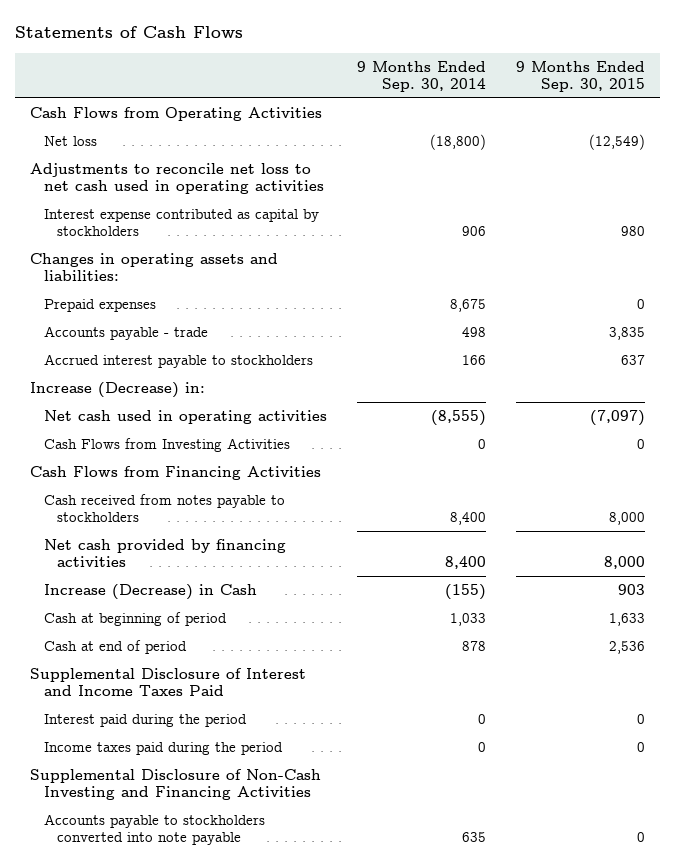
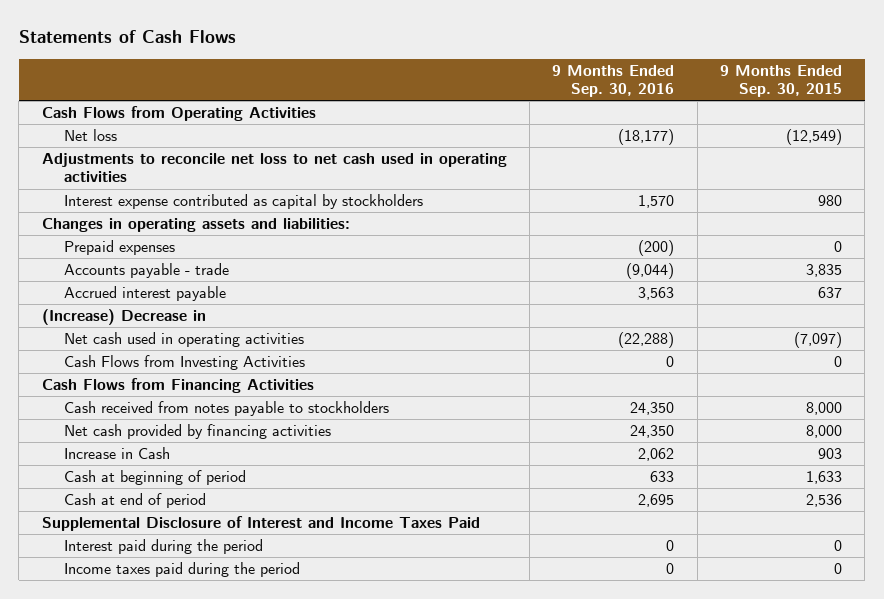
[356,60,486,93] 9 Months Ended Sep. 30, 2014 -> none
none -> [552,64,675,98] 9 Months Ended Sep. 30, 2016
[43,353,313,368] Accrued interest payable to stockholders -> [63,286,226,302] Accrued interest payable
[30,381,206,398] Increase (Decrease) in: -> [41,309,206,326] (Increase) Decrease in
[43,583,257,600] Increase (Decrease) in Cash -> [63,447,170,460] Increase in Cash
[30,768,322,801] Supplemental Disclosure of Non-Cash Investing and Financing Activities -> none
[43,813,265,846] Accounts payable to stockholders converted into note payable -> none

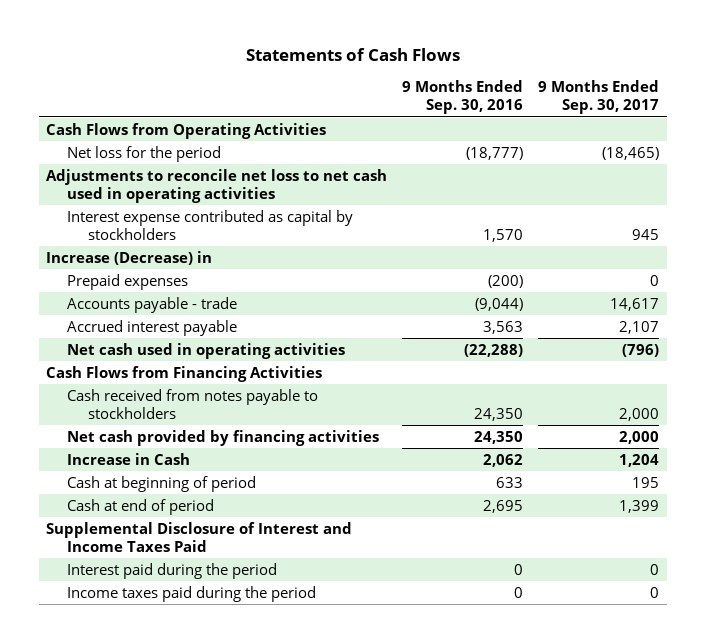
[719,64,842,98] 9 Months Ended Sep. 30, 2015 -> none
none -> [538,80,660,115] 9 Months Ended Sep. 30, 2017
[63,129,117,142] Net loss -> [67,145,222,162] Net loss for the period
[618,129,675,146] (18,177) -> [466,146,524,160] (18,777)
[41,218,350,233] Changes in operating assets and liabilities: -> [46,250,213,265] Increase (Decrease) in
[41,309,206,326] (Increase) Decrease in -> none
[63,355,305,371] Cash Flows from Investing Activities -> none

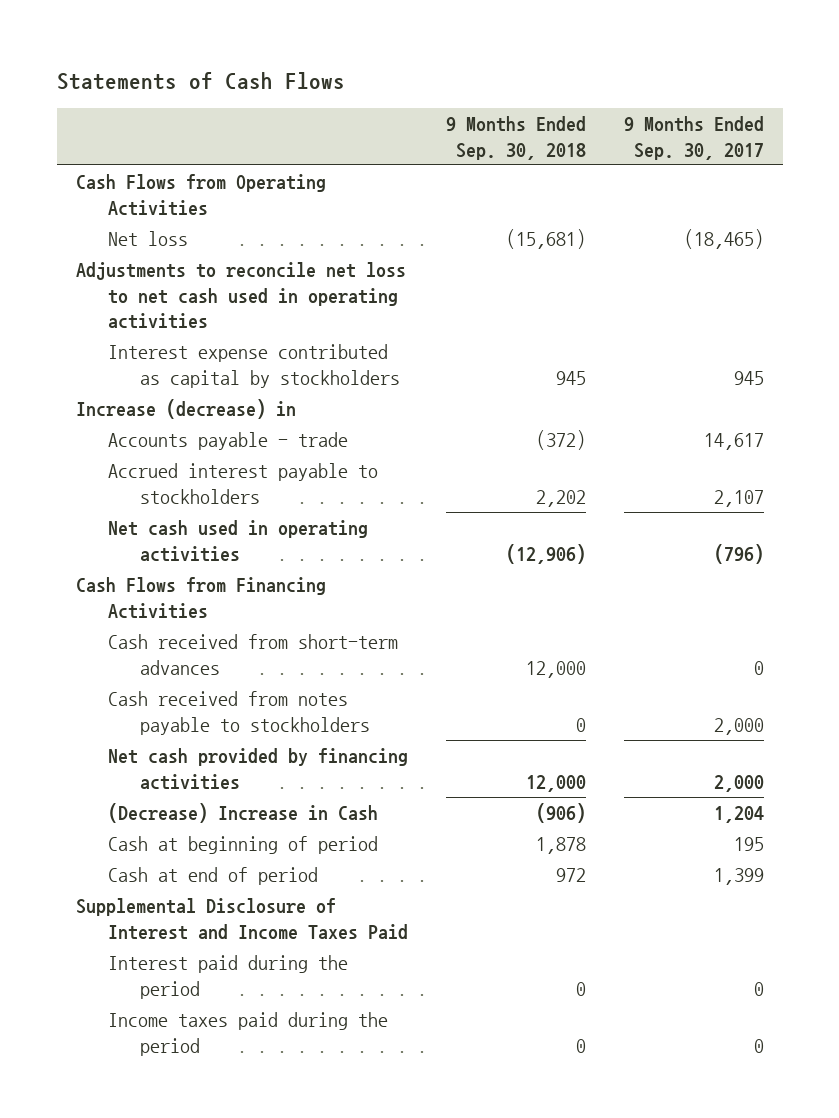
[402,80,524,115] 9 Months Ended Sep. 30, 2016 -> none
none -> [445,115,586,160] 9 Months Ended Sep. 30, 2018
[67,145,222,162] Net loss for the period -> [107,230,188,246] Net loss
[67,273,189,290] Prepaid expenses -> none
[46,250,213,265] Increase (Decrease) in -> [75,398,296,419] Increase (decrease) in
[67,319,238,336] Accrued interest payable -> [107,462,378,504] Accrued interest payable to stockholders
none -> [107,633,398,675] Cash received from short-term advances
[67,452,191,465] Increase in Cash -> [107,802,378,823] (Decrease) Increase in Cash

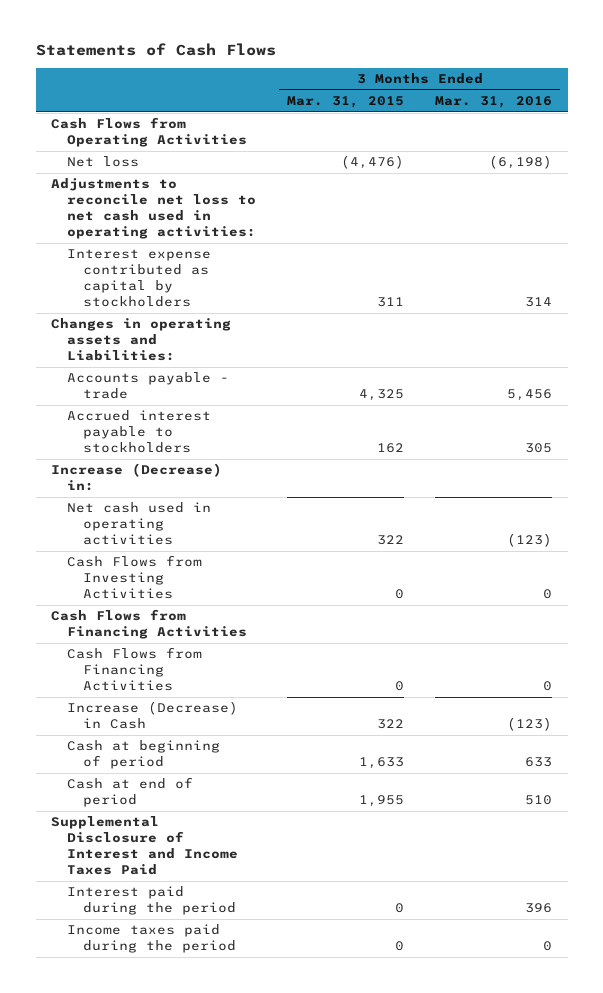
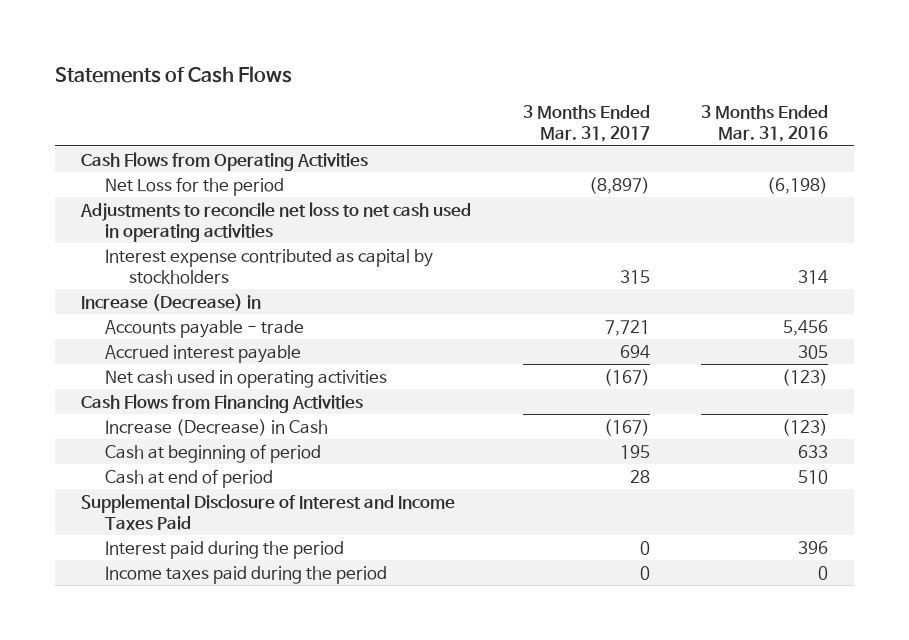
[287,96,405,109] Mar. 31, 2015 -> none
none -> [522,105,650,143] 3 Months Ended Mar. 31, 2017
[66,156,139,168] Net loss -> [105,176,285,196] Net Loss for the period
[51,178,256,239] Adjustments to reconcile net loss to net cash used in operating activities: -> [80,201,472,242] Adjustments to reconcile net loss to net cash used in operating activities
[51,318,232,362] Changes in operating assets and Liabilities: -> [81,293,262,311] Increase (Decrease) in
[51,463,223,492] Increase (Decrease) in: -> none
[66,410,211,454] Accrued interest payable to stockholders -> [105,344,302,363] Accrued interest payable
[66,555,202,600] Cash Flows from Investing Activities -> none
[66,647,202,692] Cash Flows from Financing Activities -> none

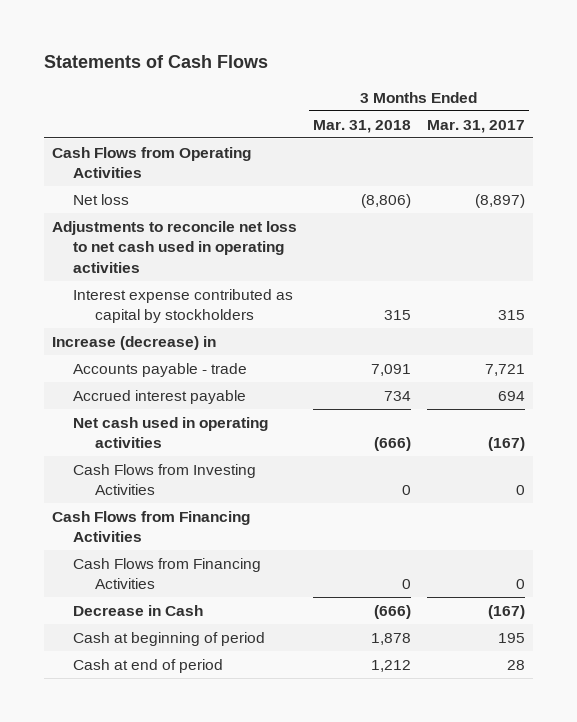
[701,105,829,143] 3 Months Ended Mar. 31, 2016 -> none
none -> [312,119,411,133] Mar. 31, 2018
[105,176,285,196] Net Loss for the period -> [73,193,130,205] Net loss
[81,293,262,311] Increase (Decrease) in -> [51,335,216,350] Increase (decrease) in
none -> [73,463,257,496] Cash Flows from Investing Activities
none -> [73,557,262,590] Cash Flows from Financing Activities
[105,418,329,436] Increase (Decrease) in Cash -> [73,604,204,616] Decrease in Cash
[81,493,456,530] Supplemental Disclosure of Interest and Income Taxes Paid -> none
[105,540,345,559] Interest paid during the period -> none
[105,565,388,584] Income taxes paid during the period -> none

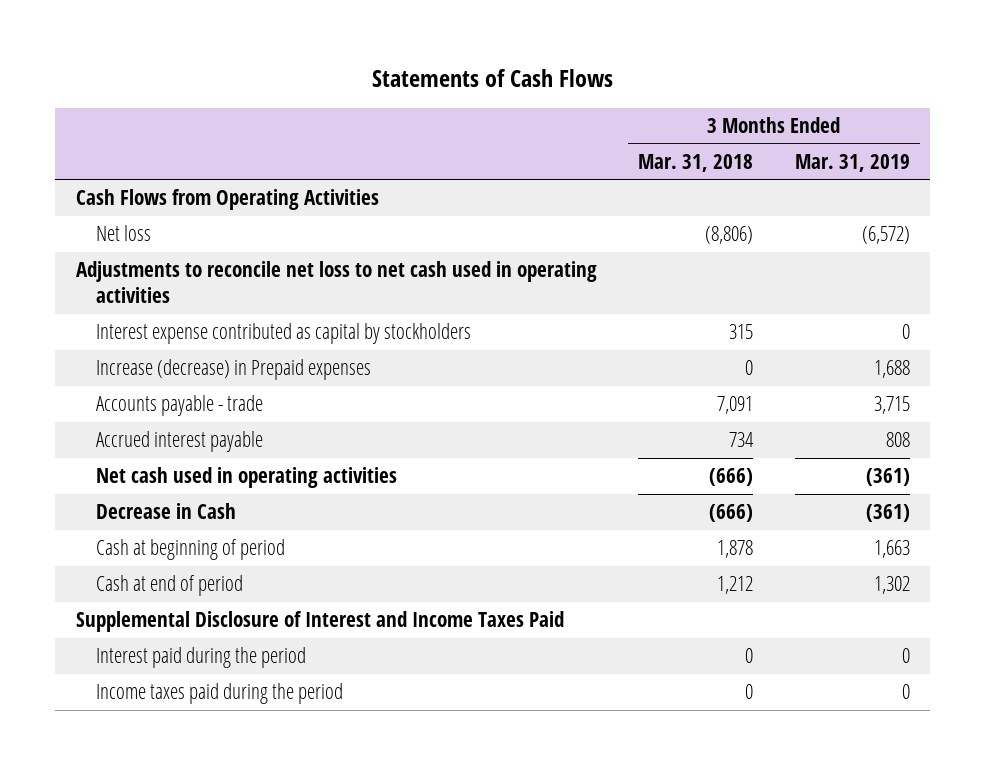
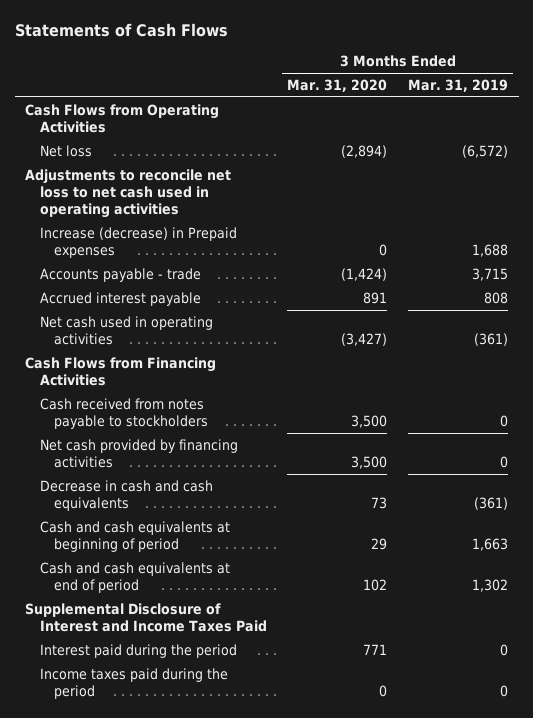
[638,153,754,172] Mar. 31, 2018 -> none
none -> [287,79,388,93] Mar. 31, 2020
[96,323,472,345] Interest expense contributed as capital by stockholders -> none
none -> [25,356,217,386] Cash Flows from Financing Activities
none -> [39,397,209,429] Cash received from notes payable to stockholders
none -> [39,438,238,468] Net cash provided by financing activities
[96,503,237,520] Decrease in Cash -> [39,479,213,511] Decrease in cash and cash equivalents
[96,539,286,561] Cash at beginning of period -> [39,520,230,552] Cash and cash equivalents at beginning of period
[96,575,244,597] Cash at end of period -> [39,561,230,593] Cash and cash equivalents at end of period

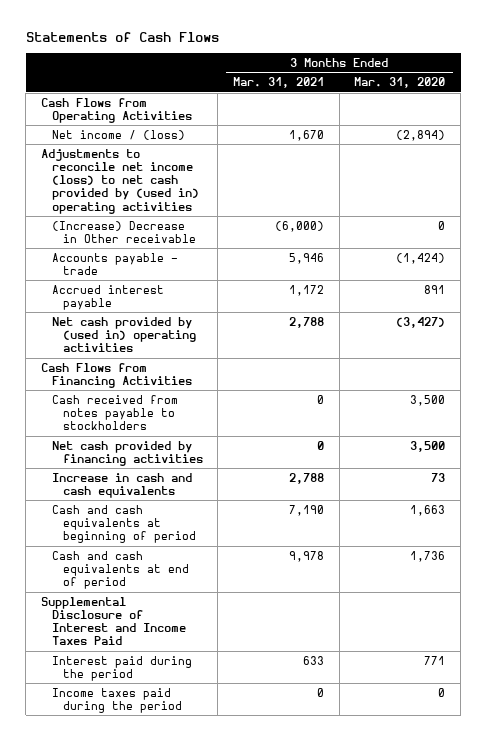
[408,79,509,93] Mar. 31, 2019 -> none
none -> [233,77,325,89] Mar. 31, 2021
[39,226,237,258] Increase (decrease) in Prepaid expenses -> none
[39,144,92,157] Net loss -> [51,129,185,140] Net income / (loss)
[25,168,232,219] Adjustments to reconcile net loss to net cash used in operating activities -> [40,148,199,214] Adjustments to reconcile net income (loss) to net cash provided by (used in) operating activities
none -> [51,220,196,243] (Increase) Decrease in Other receivable
[39,315,213,345] Net cash used in operating activities -> [51,316,196,353] Net cash provided by (used in) operating activities
[39,479,213,511] Decrease in cash and cash equivalents -> [51,472,192,498] Increase in cash and cash equivalents
[371,537,388,550] 29 -> [410,504,446,516] 1,663
[363,578,388,591] 102 -> [410,550,446,562] 1,736

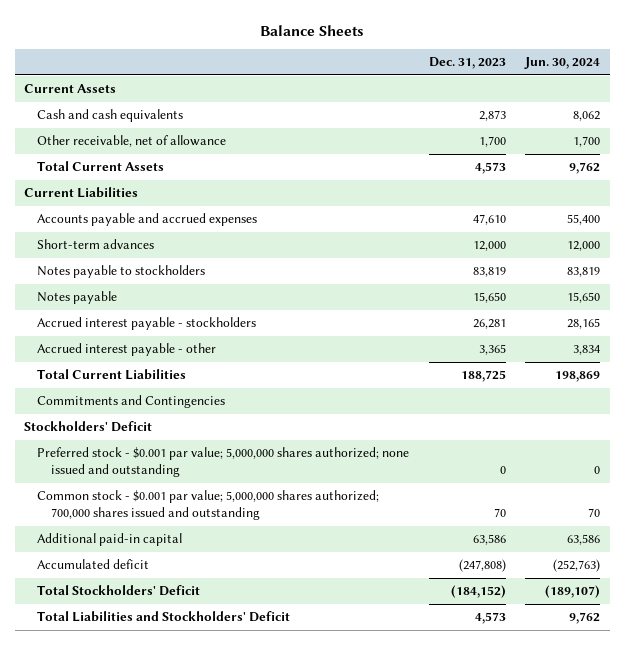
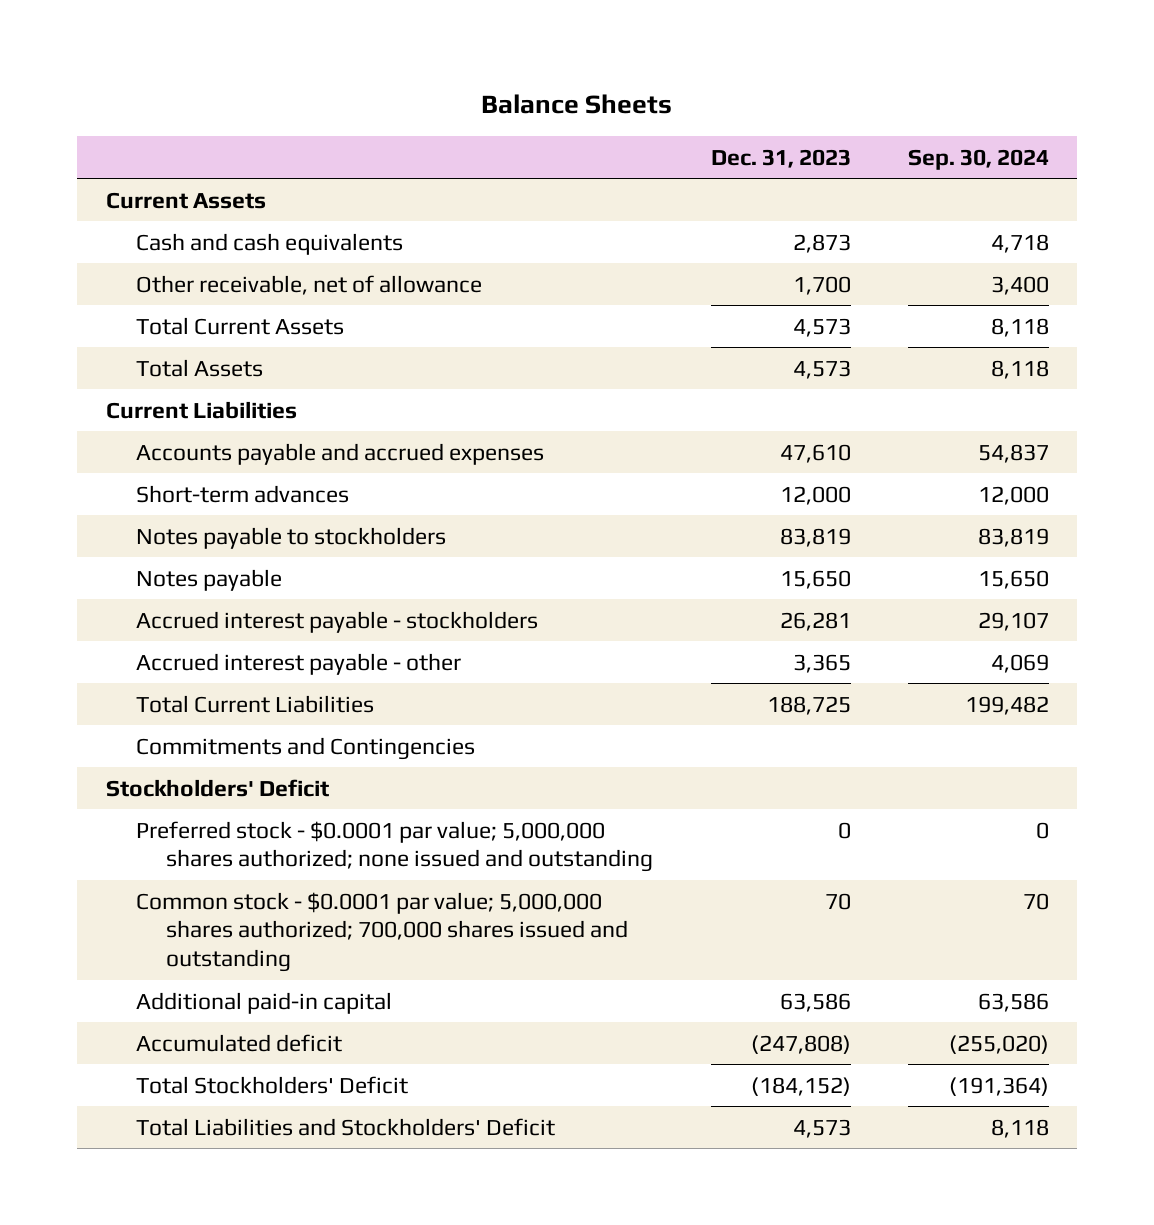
[524,57,601,70] Jun. 30, 2024 -> none
none -> [907,148,1049,170] Sep. 30, 2024
none -> [136,358,264,377] Total Assets
[37,447,410,478] Preferred stock - $0.001 par value; 5,000,000 shares authorized; none issued and outstanding -> [136,820,654,873] Preferred stock - $0.0001 par value; 5,000,000 shares authorized; none issued and outstanding
[37,490,380,521] Common stock - $0.001 par value; 5,000,000 shares authorized; 700,000 shares issued and outstanding -> [136,891,629,973] Common stock - $0.0001 par value; 5,000,000 shares authorized; 700,000 shares issued and outstanding

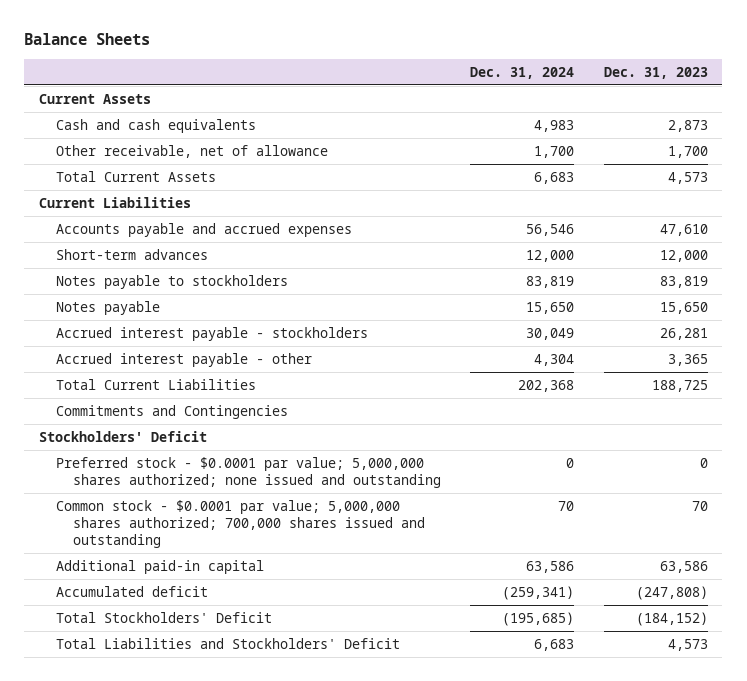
[907,148,1049,170] Sep. 30, 2024 -> none
none -> [470,66,575,79] Dec. 31, 2024
[136,358,264,377] Total Assets -> none

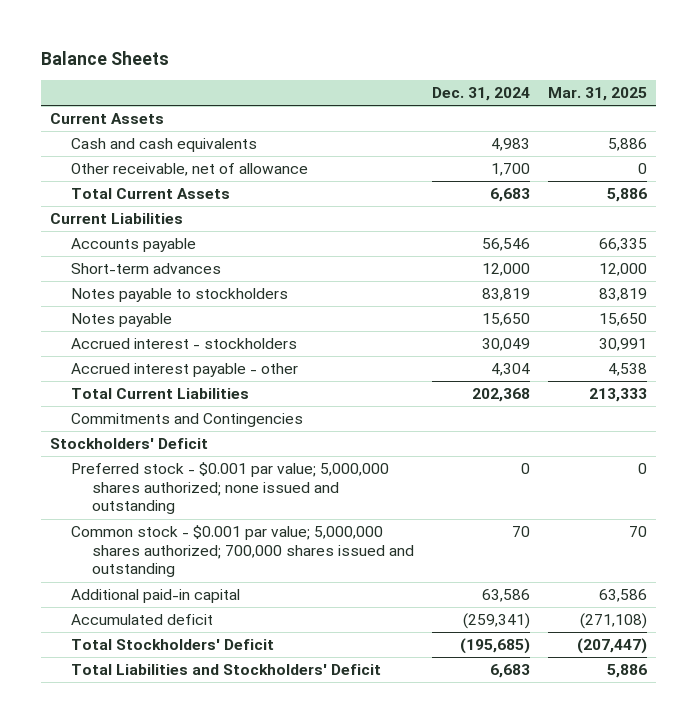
[603,66,708,79] Dec. 31, 2023 -> none
none -> [547,87,647,102] Mar. 31, 2025
[56,222,353,237] Accounts payable and accrued expenses -> [70,237,196,252] Accounts payable
[56,326,369,341] Accrued interest payable - stockholders -> [70,337,297,349] Accrued interest - stockholders
[56,456,442,488] Preferred stock - $0.0001 par value; 5,000,000 shares authorized; none issued and outstanding -> [70,461,389,515] Preferred stock - $0.001 par value; 5,000,000 shares authorized; none issued and outstanding
[56,499,426,548] Common stock - $0.0001 par value; 5,000,000 shares authorized; 700,000 shares issued and outstanding -> [70,524,414,578] Common stock - $0.001 par value; 5,000,000 shares authorized; 700,000 shares issued and outstanding

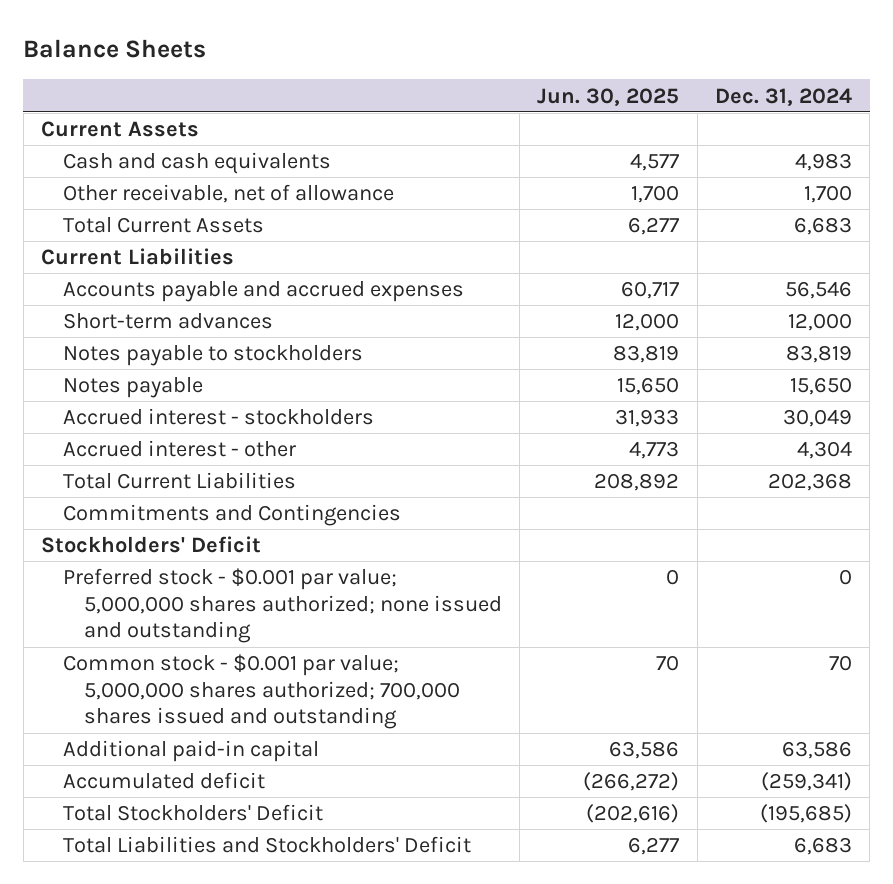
[547,87,647,102] Mar. 31, 2025 -> none
none -> [537,87,680,106] Jun. 30, 2025
[70,237,196,252] Accounts payable -> [62,281,464,303] Accounts payable and accrued expenses
[70,362,298,377] Accrued interest payable - other -> [62,440,296,458] Accrued interest - other

